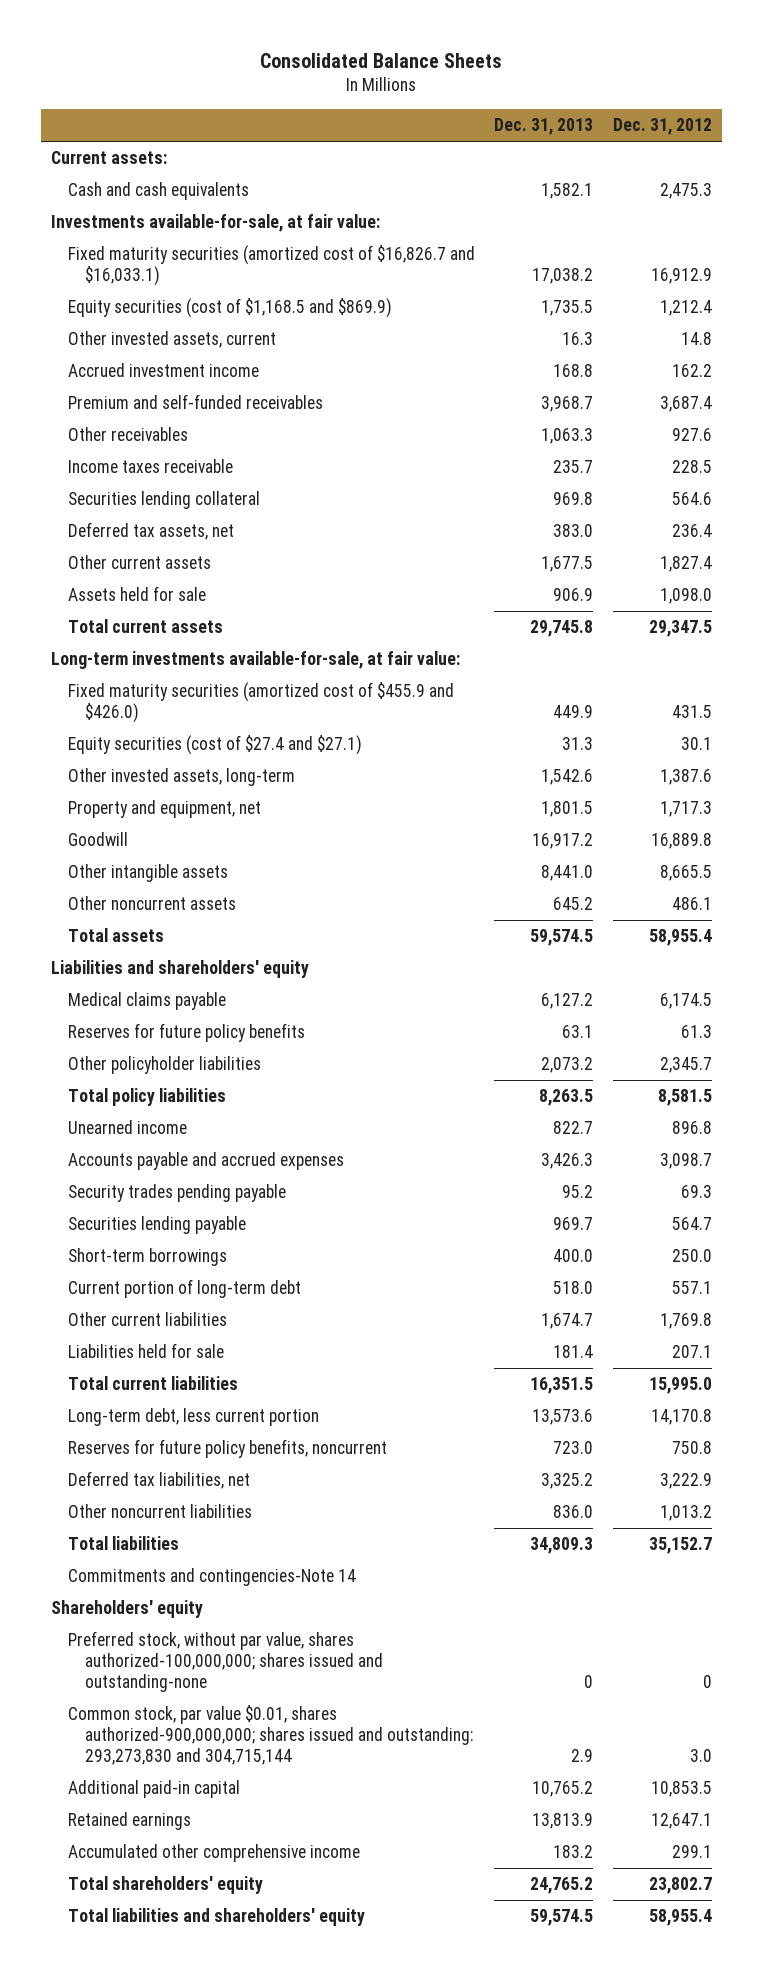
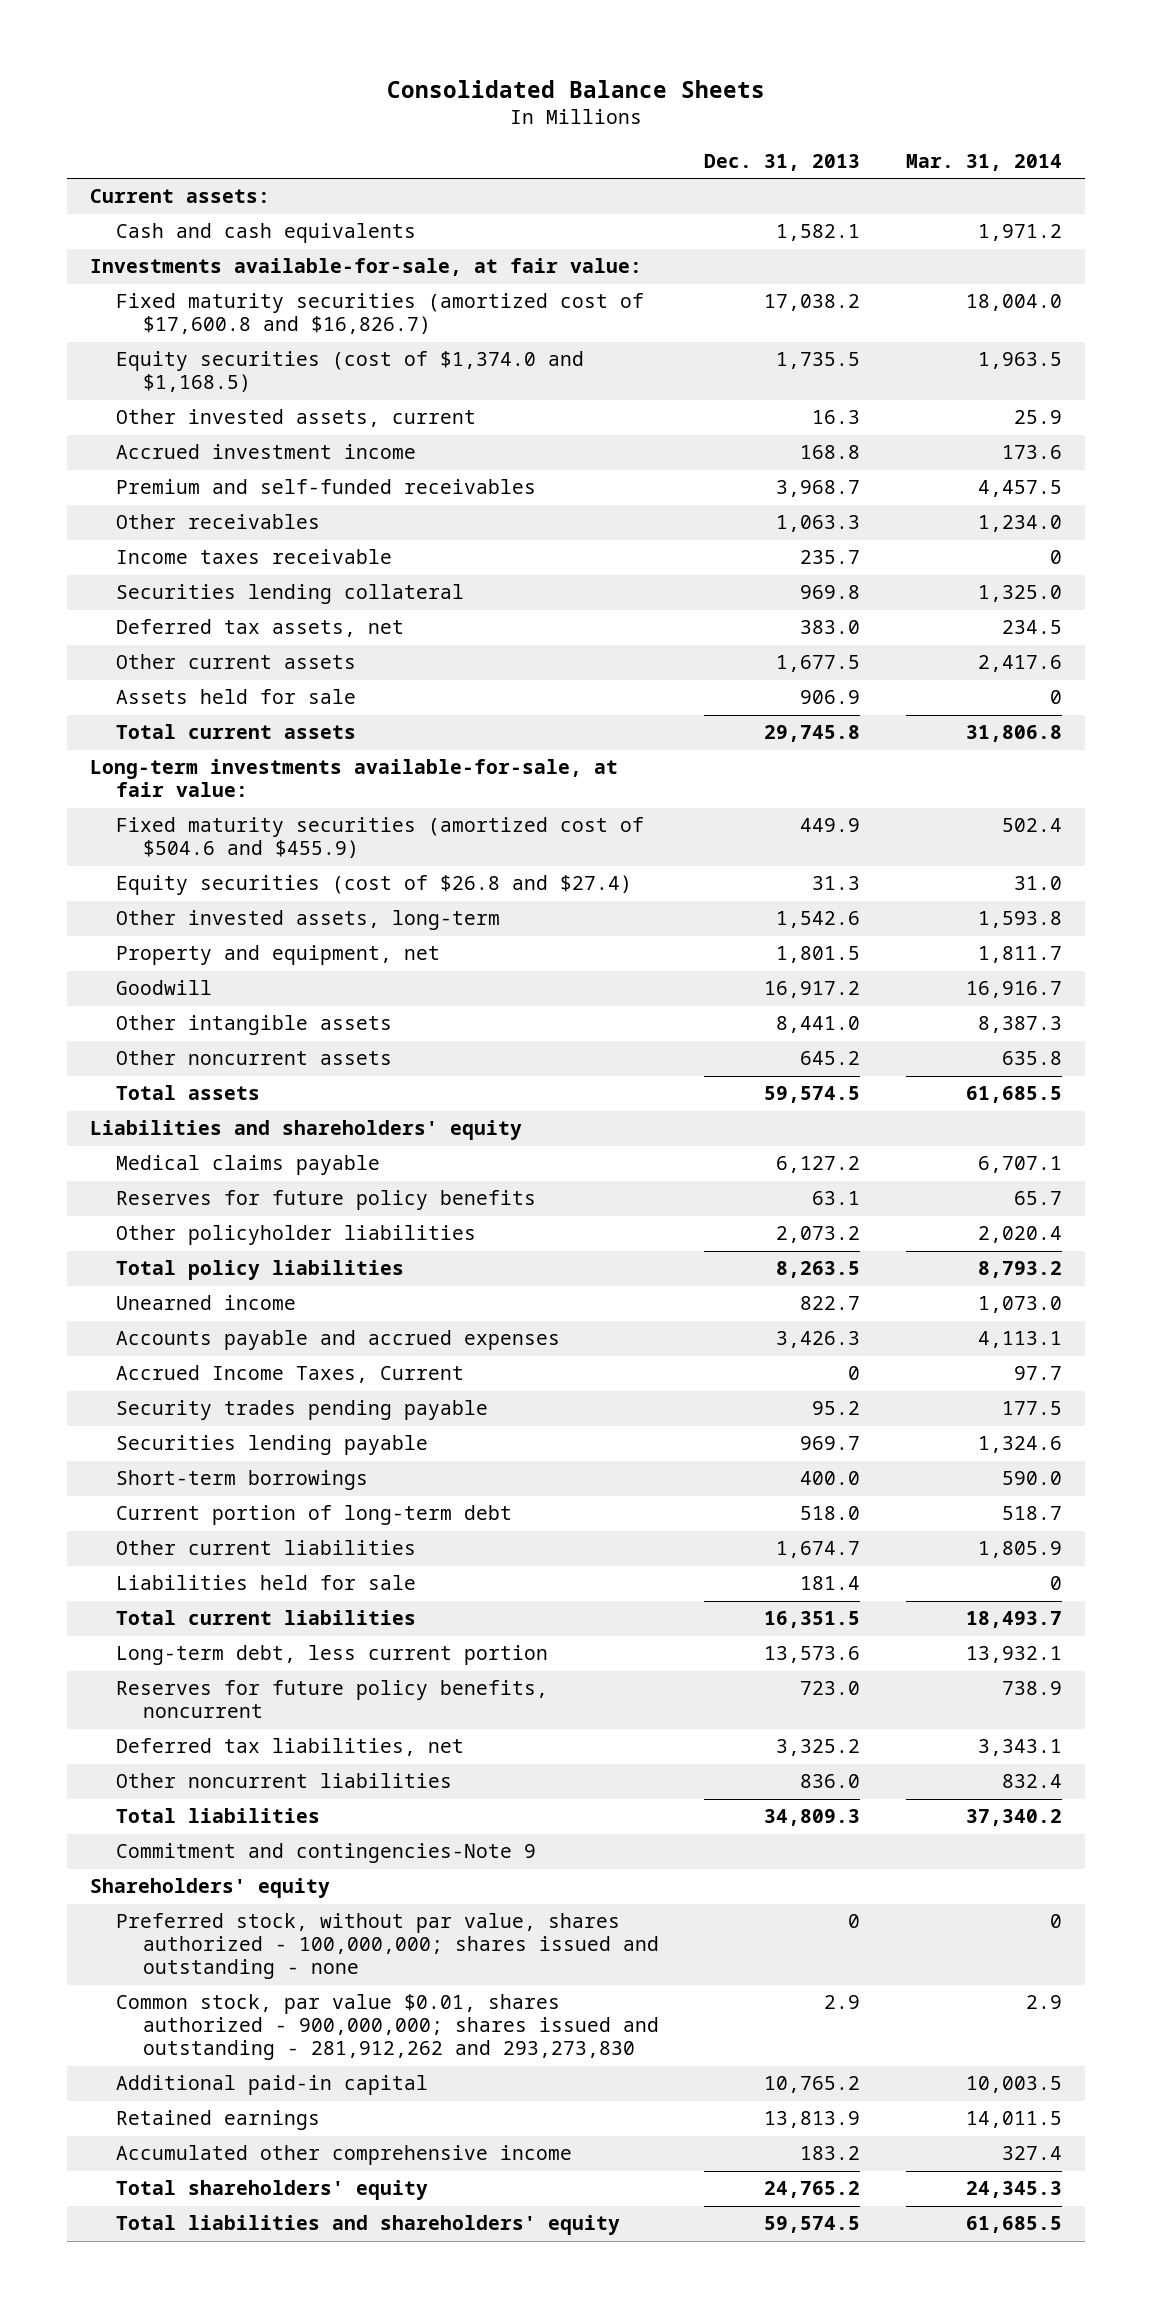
[612,118,712,136] Dec. 31, 2012 -> none
none -> [906,154,1063,172] Mar. 31, 2014
[67,245,475,287] Fixed maturity securities (amortized cost of $16,826.7 and $16,033.1) -> [116,293,645,335] Fixed maturity securities (amortized cost of $17,600.8 and $16,826.7)
[67,298,392,319] Equity securities (cost of $1,168.5 and $869.9) -> [116,351,585,393] Equity securities (cost of $1,374.0 and $1,168.5)
[67,682,454,724] Fixed maturity securities (amortized cost of $455.9 and $426.0) -> [116,817,645,859] Fixed maturity securities (amortized cost of $504.6 and $455.9)
[67,735,362,756] Equity securities (cost of $27.4 and $27.1) -> [116,875,633,896] Equity securities (cost of $26.8 and $27.4)
none -> [116,1365,465,1384] Accrued Income Taxes, Current
[67,1568,356,1587] Commitments and contingencies-Note 14 -> [116,1843,537,1864] Commitment and contingencies-Note 9
[67,1631,383,1693] Preferred stock, without par value, shares authorized-100,000,000; shares issued and outstanding-none -> [116,1913,659,1980] Preferred stock, without par value, shares authorized - 100,000,000; shares issued and outstanding - none
[67,1705,473,1766] Common stock, par value $0.01, shares authorized-900,000,000; shares issued and outstanding: 293,273,830 and 304,715,144 -> [116,1994,659,2061] Common stock, par value $0.01, shares authorized - 900,000,000; shares issued and outstanding - 281,912,262 and 293,273,830

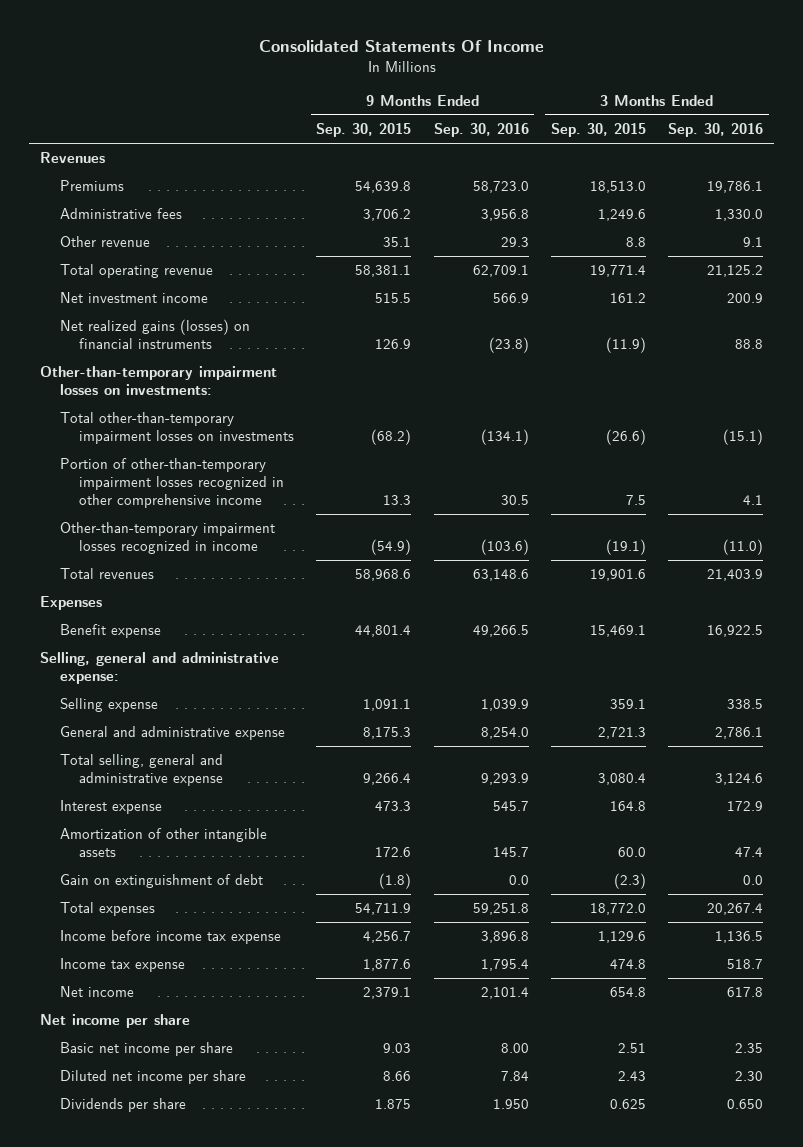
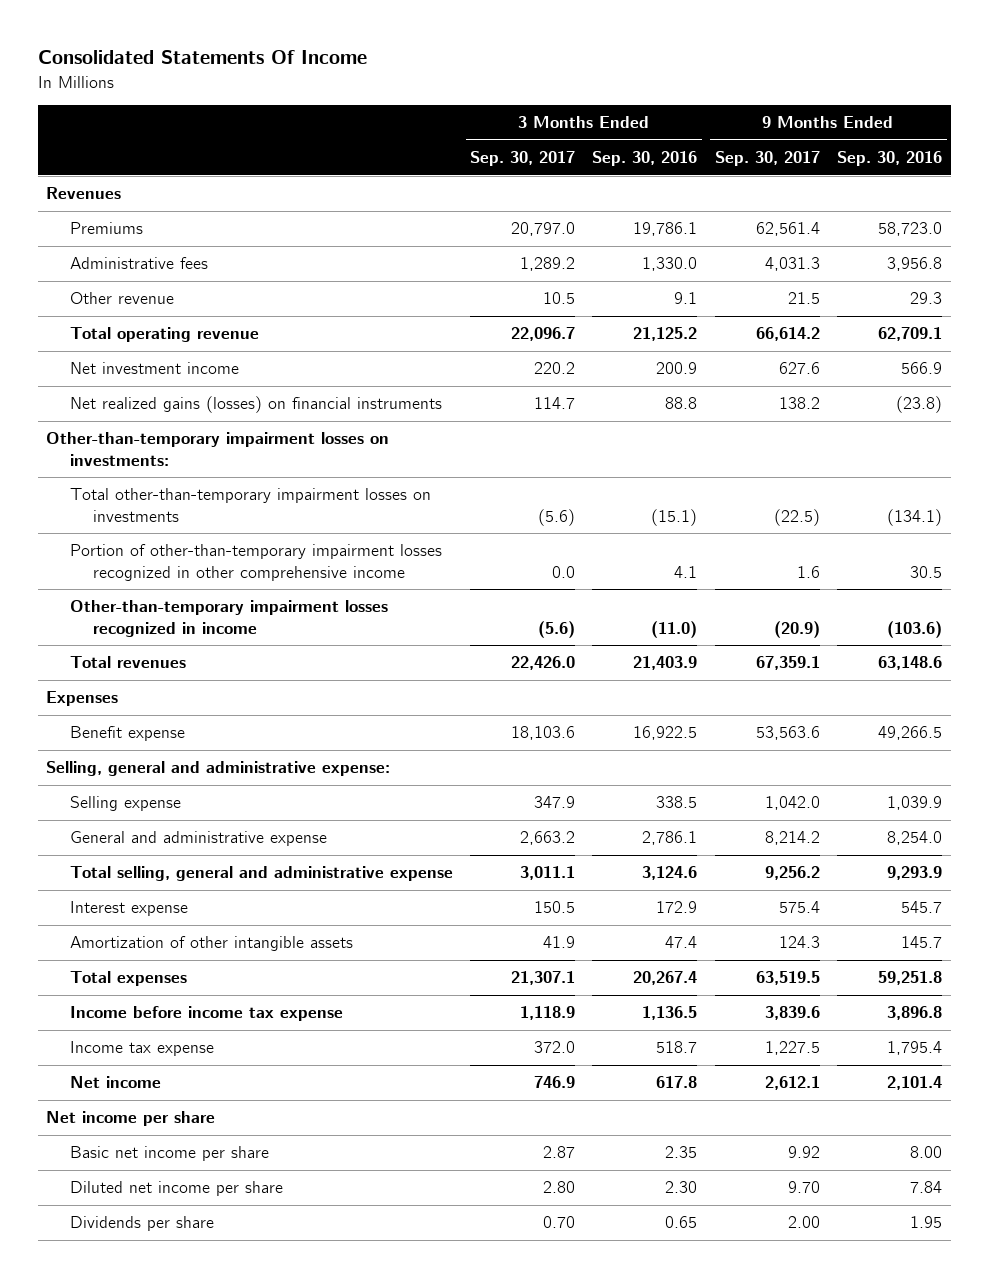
[316,123,412,138] Sep. 30, 2015 -> none
[550,123,646,138] Sep. 30, 2015 -> none
none -> [469,151,575,167] Sep. 30, 2017
none -> [714,151,820,167] Sep. 30, 2017
[59,874,263,889] Gain on extinguishment of debt -> none
[492,1099,529,1110] 1.950 -> [910,1216,943,1229] 1.95
[727,1099,764,1110] 0.650 -> [665,1216,698,1229] 0.65

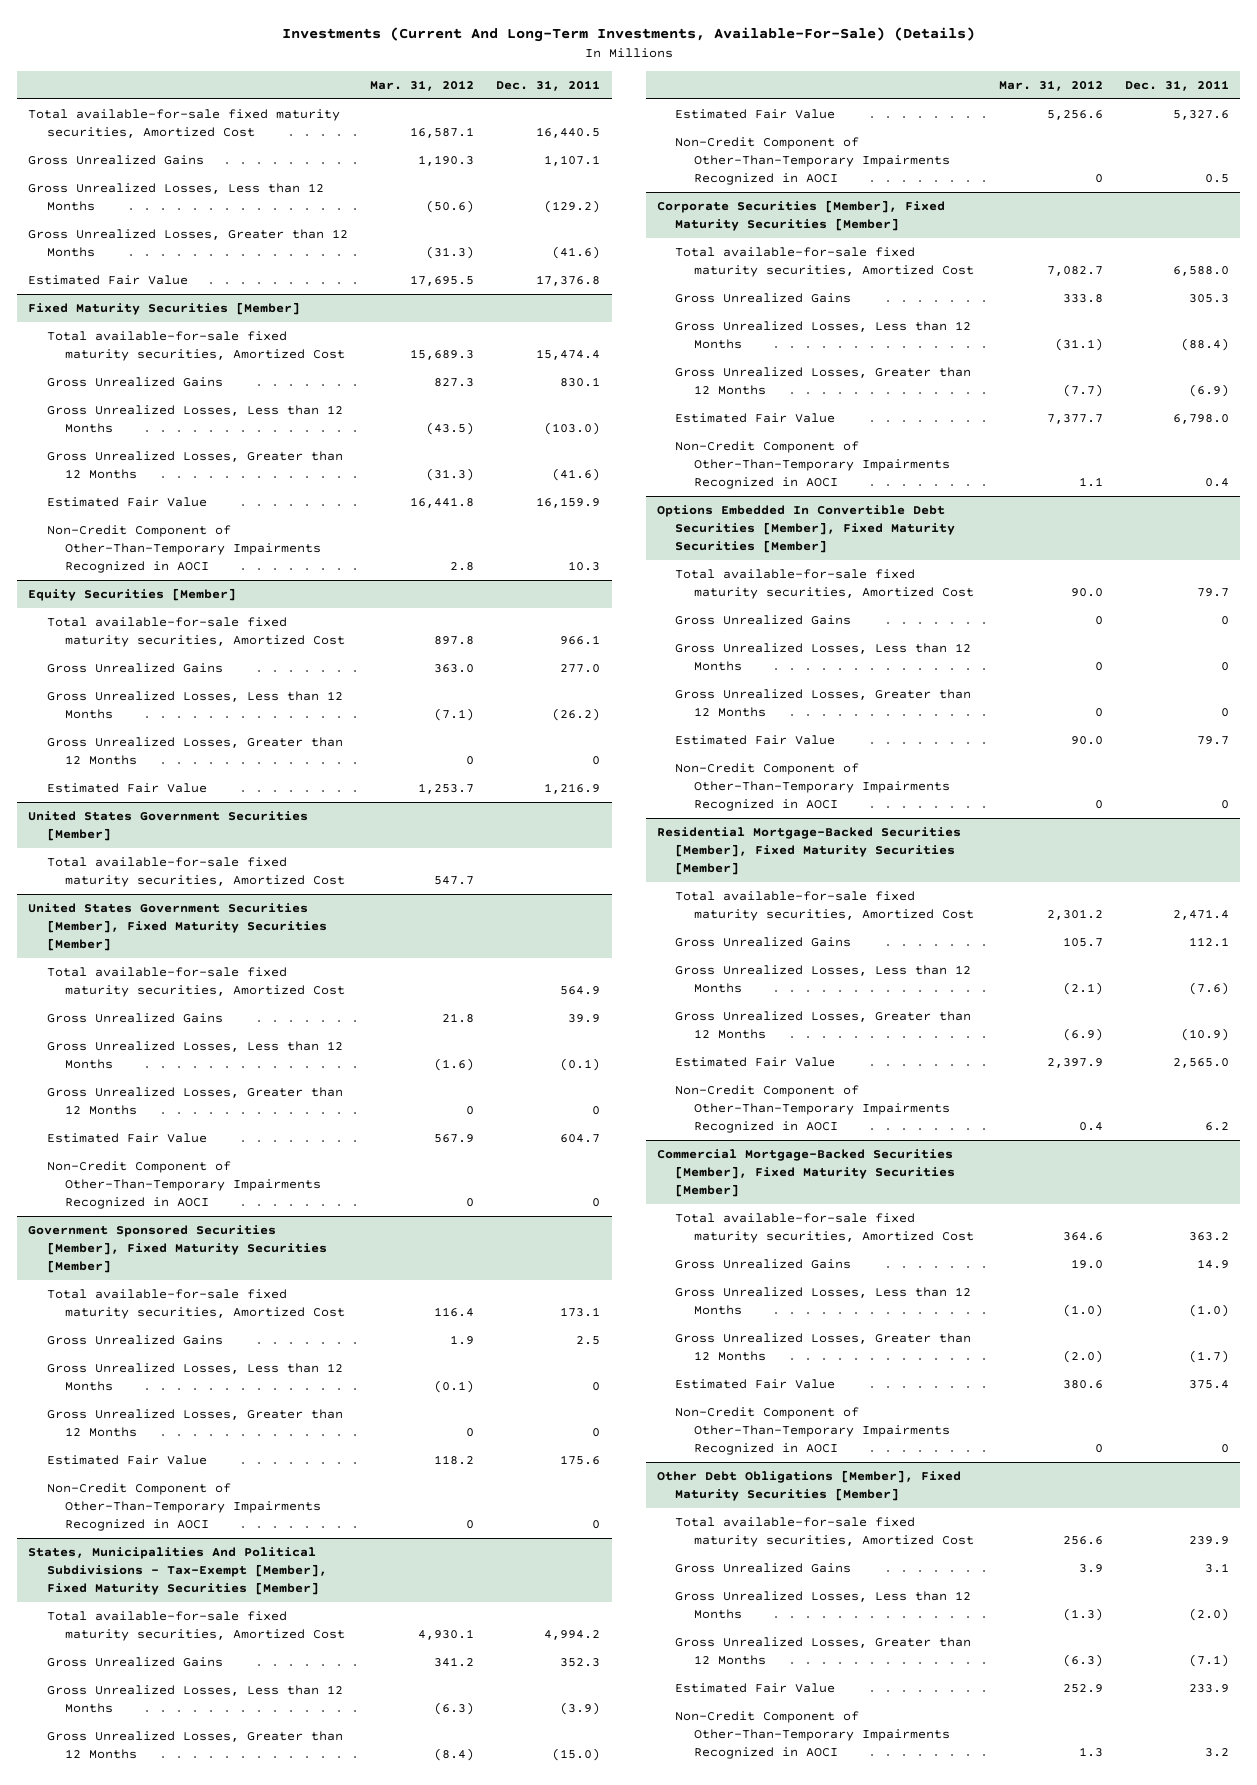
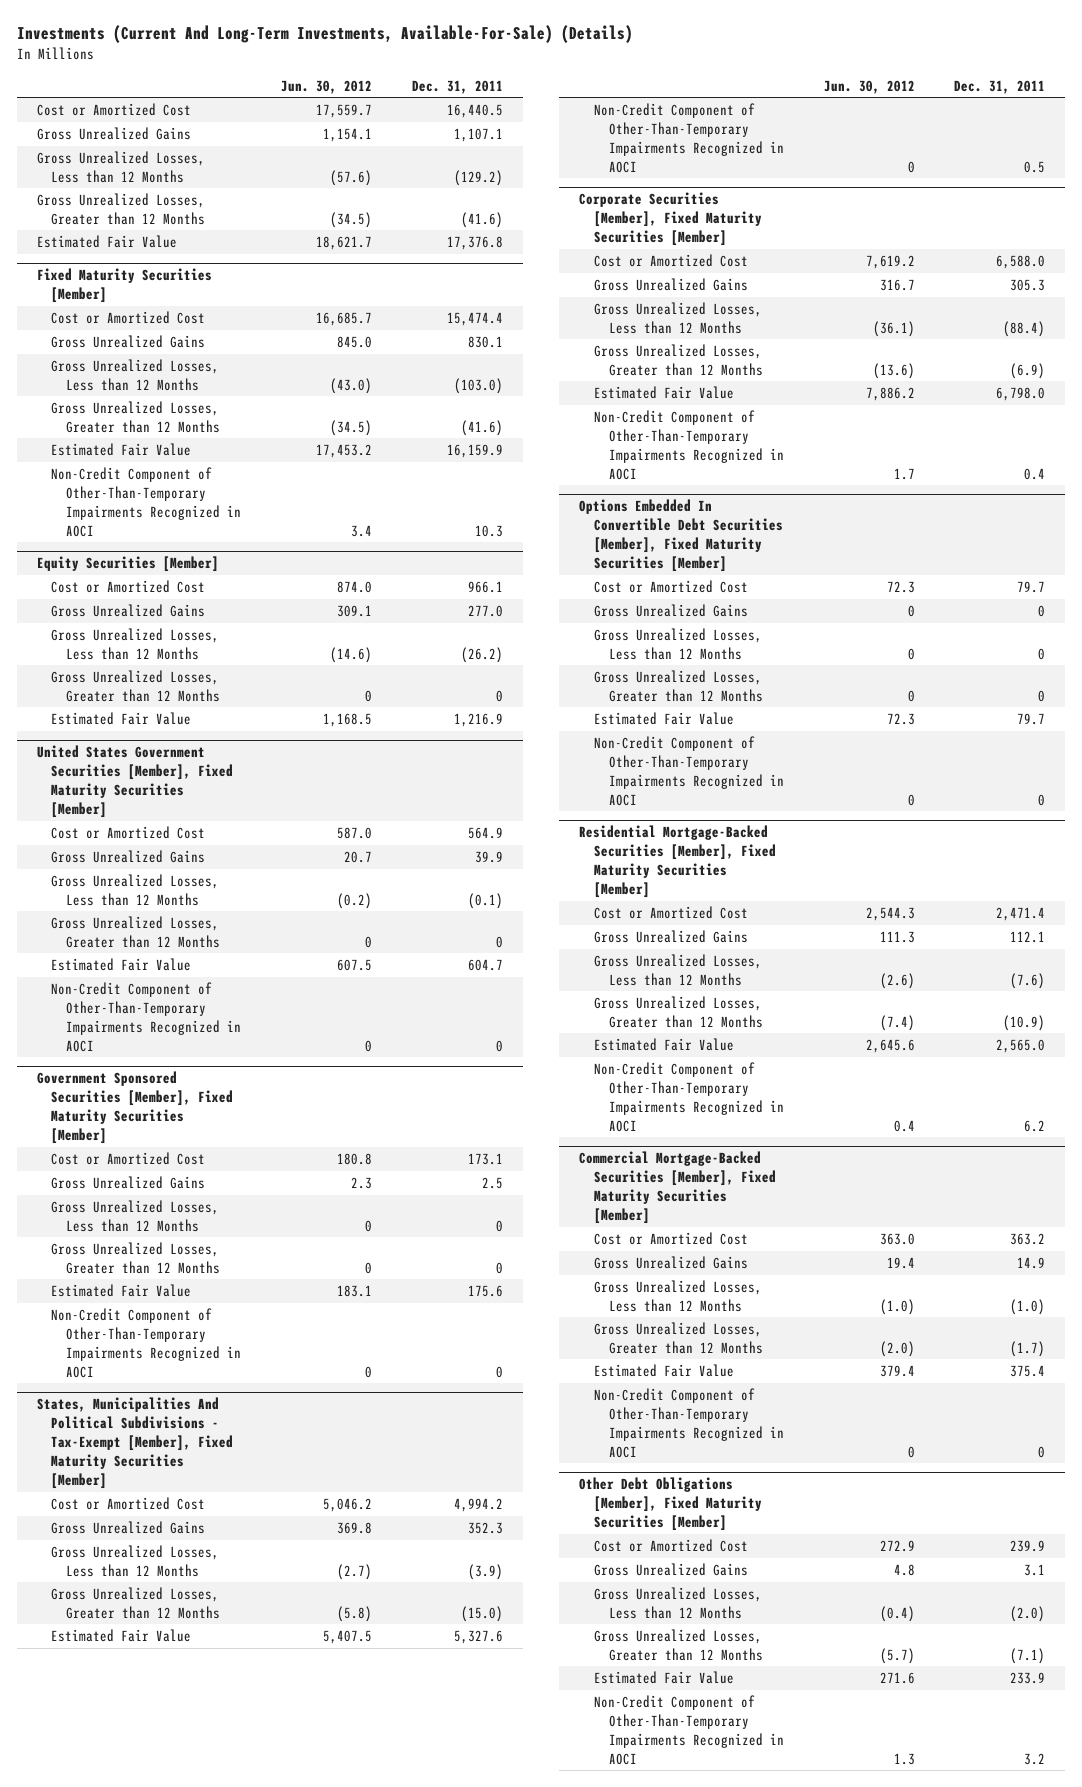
[370,79,475,91] Mar. 31, 2012 -> none
none -> [281,79,373,94] Jun. 30, 2012
[28,109,341,138] Total available-for-sale fixed maturity securities, Amortized Cost -> [36,102,191,116] Cost or Amortized Cost
[46,331,346,361] Total available-for-sale fixed maturity securities, Amortized Cost -> [51,310,206,324] Cost or Amortized Cost
[46,617,346,647] Total available-for-sale fixed maturity securities, Amortized Cost -> [51,579,206,593] Cost or Amortized Cost
[28,811,309,841] United States Government Securities [Member] -> none
[46,857,346,887] Total available-for-sale fixed maturity securities, Amortized Cost -> none
[46,967,346,997] Total available-for-sale fixed maturity securities, Amortized Cost -> [51,825,206,839] Cost or Amortized Cost
[46,1289,346,1319] Total available-for-sale fixed maturity securities, Amortized Cost -> [51,1151,206,1165] Cost or Amortized Cost
[46,1611,346,1641] Total available-for-sale fixed maturity securities, Amortized Cost -> [51,1496,206,1510] Cost or Amortized Cost
[675,247,974,277] Total available-for-sale fixed maturity securities, Amortized Cost -> [594,253,749,267] Cost or Amortized Cost
[675,569,974,599] Total available-for-sale fixed maturity securities, Amortized Cost -> [594,579,749,593] Cost or Amortized Cost
[675,891,974,921] Total available-for-sale fixed maturity securities, Amortized Cost -> [594,905,749,919] Cost or Amortized Cost
[675,1213,974,1243] Total available-for-sale fixed maturity securities, Amortized Cost -> [594,1231,749,1245] Cost or Amortized Cost
[675,1517,974,1547] Total available-for-sale fixed maturity securities, Amortized Cost -> [594,1538,749,1552] Cost or Amortized Cost

